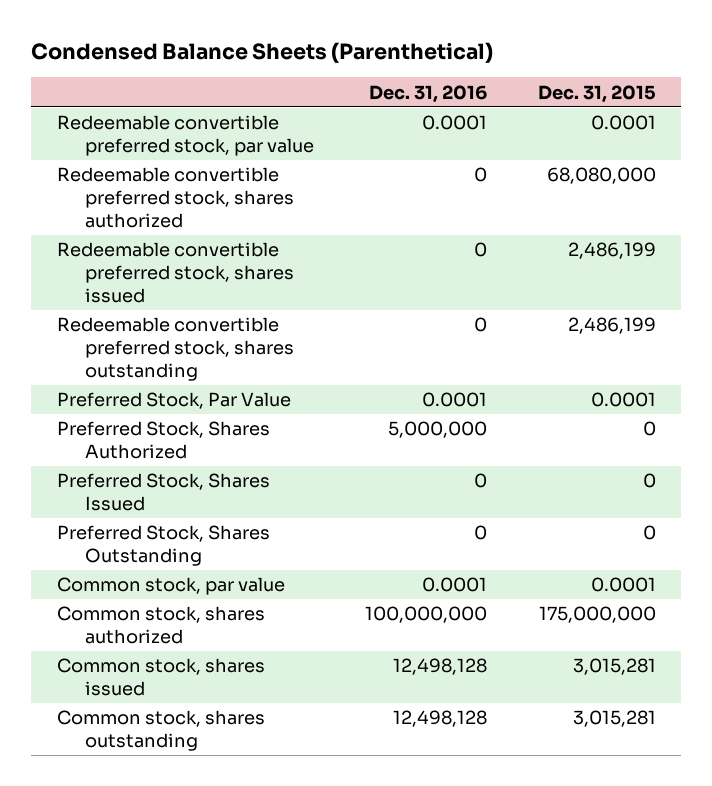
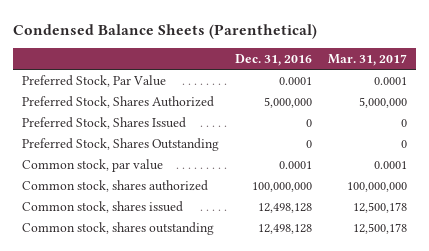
[537,84,656,103] Dec. 31, 2015 -> none
none -> [328,54,408,67] Mar. 31, 2017
[56,115,314,156] Redeemable convertible preferred stock, par value -> none
[56,167,294,228] Redeemable convertible preferred stock, shares authorized -> none
[56,242,294,303] Redeemable convertible preferred stock, shares issued -> none
[56,317,294,381] Redeemable convertible preferred stock, shares outstanding -> none

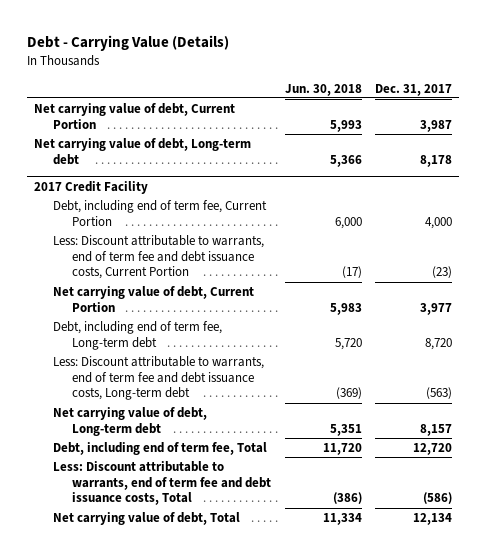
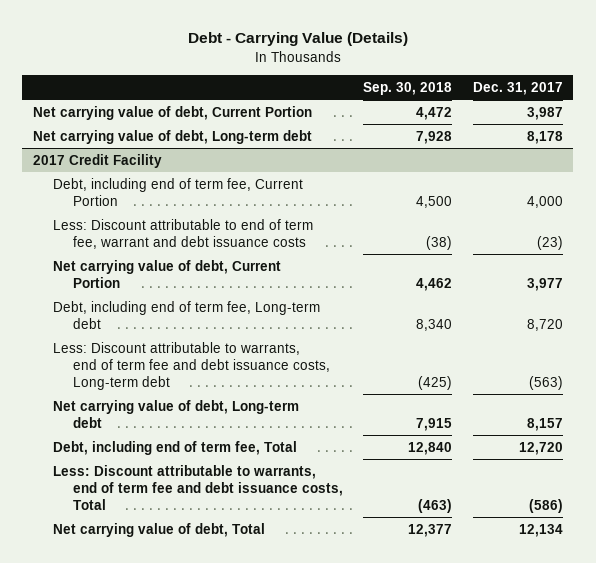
[284,83,362,96] Jun. 30, 2018 -> none
none -> [363,81,453,95] Sep. 30, 2018
[52,235,264,280] Less: Discount attributable to warrants, end of term fee and debt issuance costs, Current Portion -> [52,218,313,249] Less: Discount attributable to end of term fee, warrant and debt issuance costs

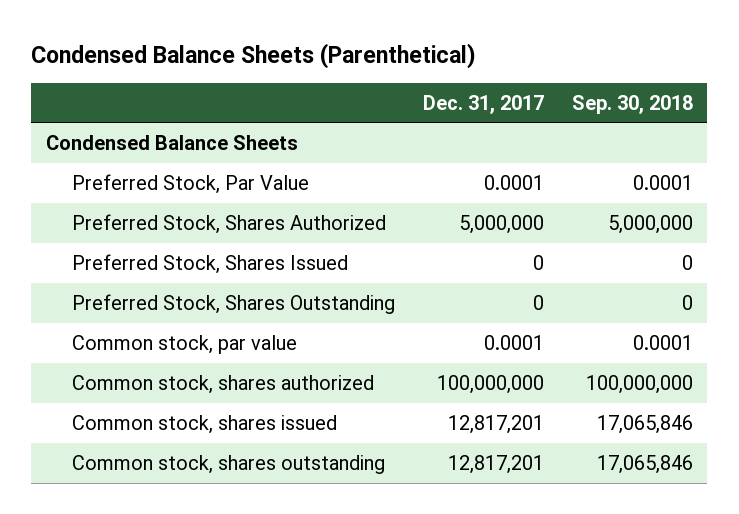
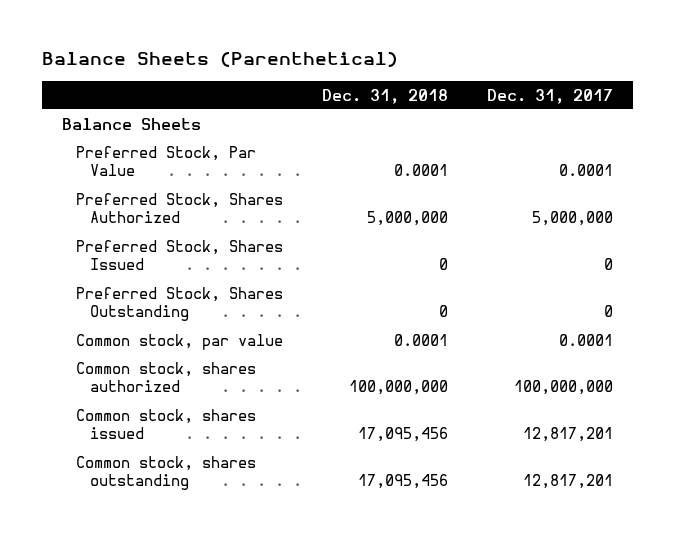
[31,42,477,69] Condensed Balance Sheets (Parenthetical) -> [41,51,398,68] Balance Sheets (Parenthetical)
[572,94,694,114] Sep. 30, 2018 -> none
none -> [321,88,448,104] Dec. 31, 2018
[45,134,298,150] Condensed Balance Sheets -> [61,117,201,130] Balance Sheets

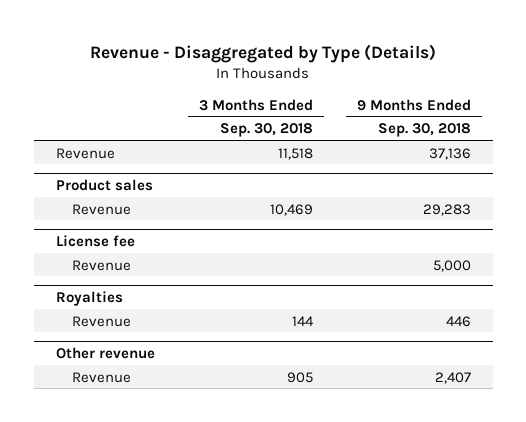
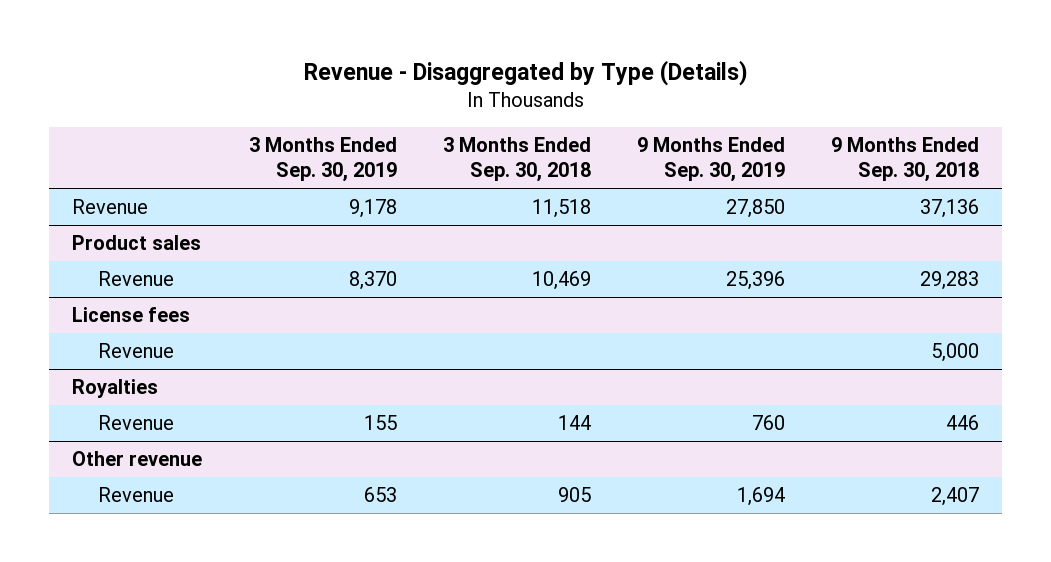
none -> [248,137,397,183] 3 Months Ended Sep. 30, 2019
none -> [636,137,785,183] 9 Months Ended Sep. 30, 2019
[55,234,135,247] License fee -> [72,307,191,323] License fees

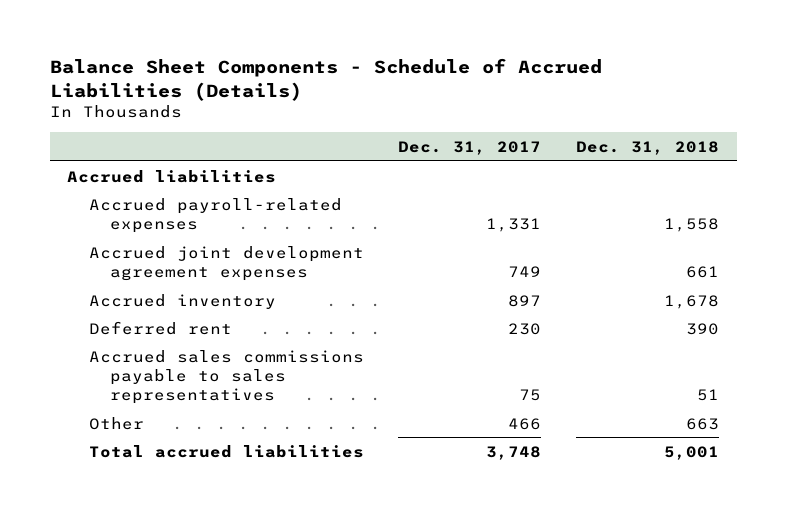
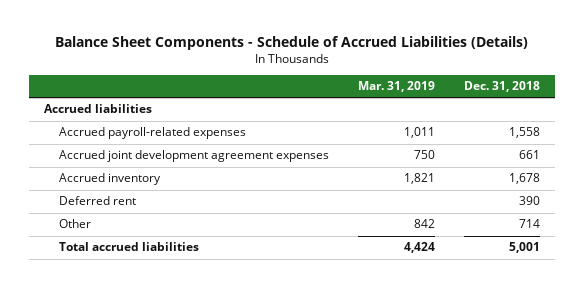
[398,140,542,155] Dec. 31, 2017 -> none
none -> [357,81,435,93] Mar. 31, 2019
[88,349,364,404] Accrued sales commissions payable to sales representatives -> none
[686,417,720,430] 663 -> [518,219,540,229] 714

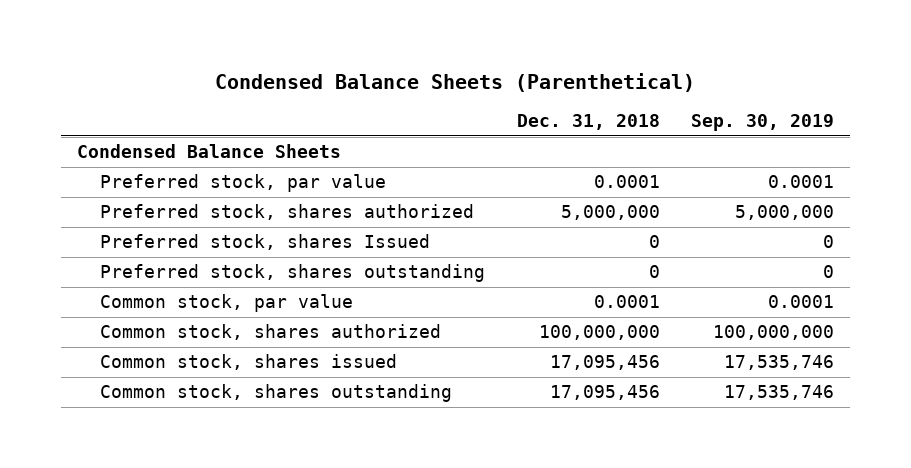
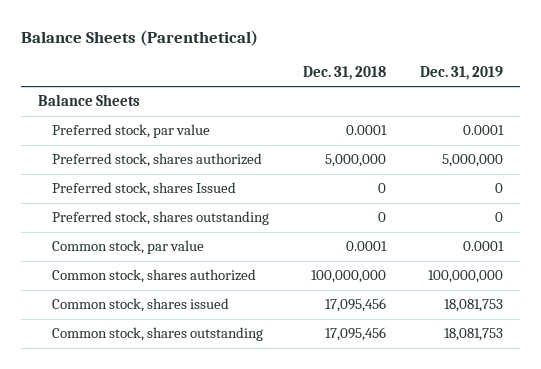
[215,72,696,92] Condensed Balance Sheets (Parenthetical) -> [20,29,258,46] Balance Sheets (Parenthetical)
[691,114,835,132] Sep. 30, 2019 -> none
none -> [420,65,504,80] Dec. 31, 2019
[76,144,341,159] Condensed Balance Sheets -> [37,94,140,107] Balance Sheets

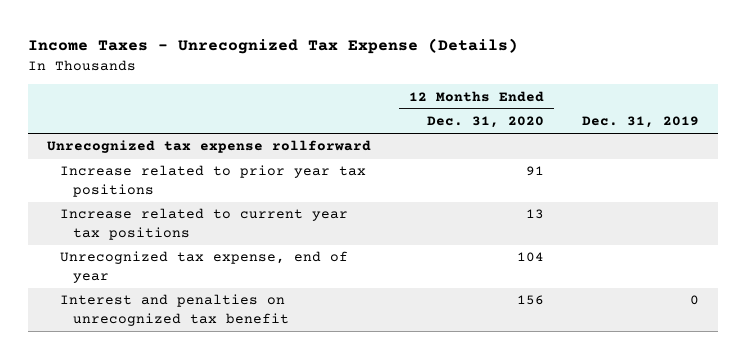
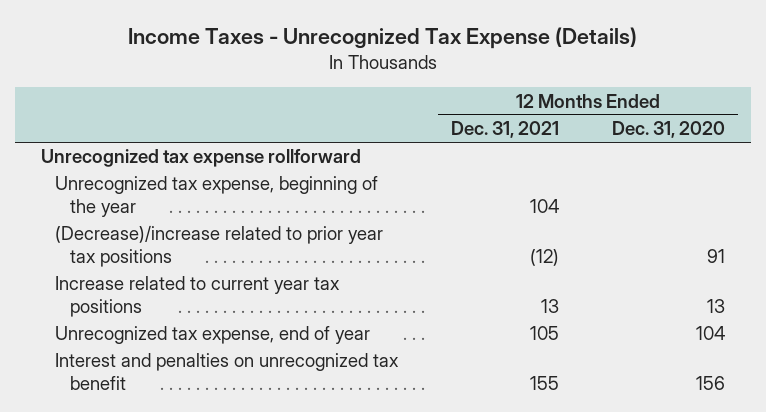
[582,116,700,129] Dec. 31, 2019 -> none
none -> [451,121,560,139] Dec. 31, 2021
none -> [55,176,379,217] Unrecognized tax expense, beginning of the year
[60,165,367,198] Increase related to prior year tax positions -> [55,225,384,267] (Decrease)/increase related to prior year tax positions

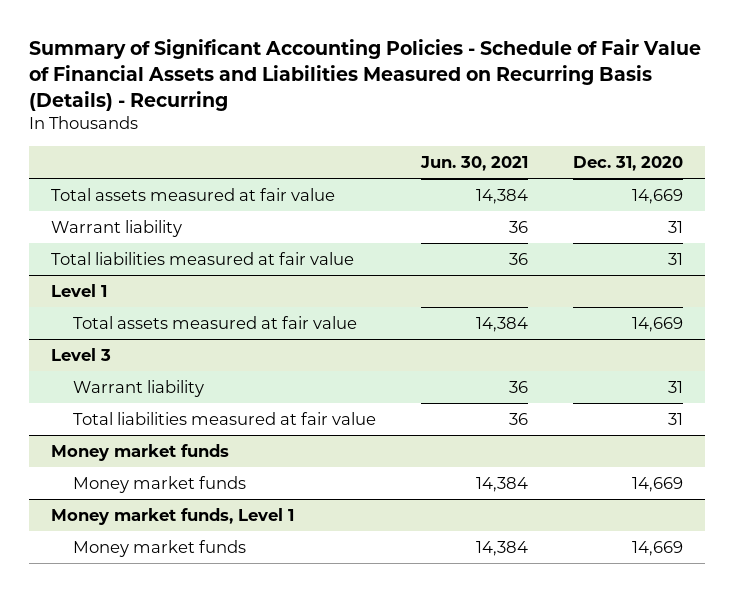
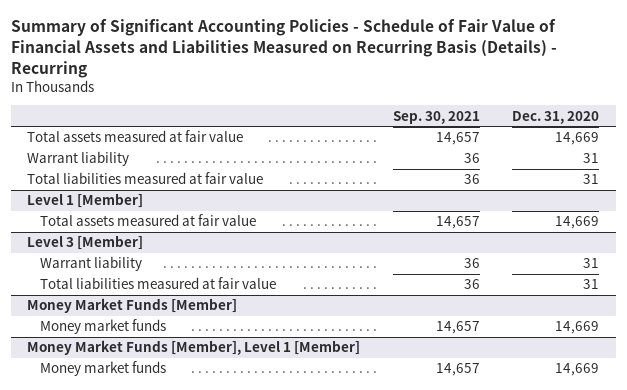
[419,156,528,172] Jun. 30, 2021 -> none
none -> [392,110,480,124] Sep. 30, 2021
[51,283,108,297] Level 1 -> [27,193,144,209] Level 1 [Member]
[51,347,112,361] Level 3 -> [27,235,144,251] Level 3 [Member]
[51,443,230,461] Money market funds -> [27,298,238,314] Money Market Funds [Member]
[51,507,295,525] Money market funds, Level 1 -> [27,340,361,356] Money Market Funds [Member], Level 1 [Member]

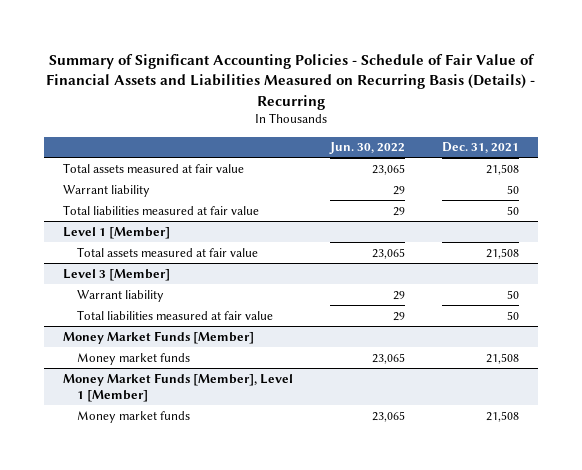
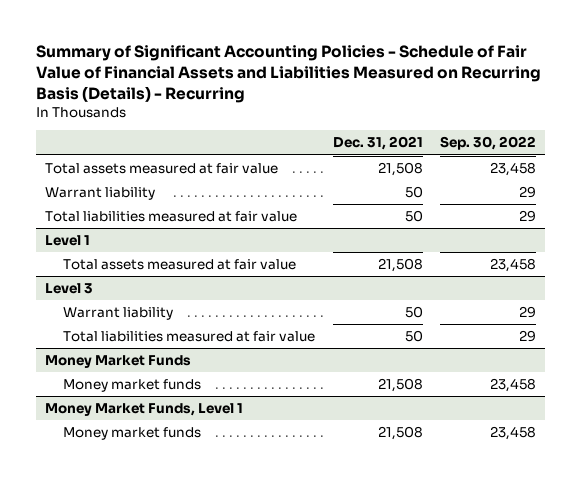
[328,142,405,155] Jun. 30, 2022 -> none
none -> [440,136,537,151] Sep. 30, 2022
[62,226,170,239] Level 1 [Member] -> [45,235,91,247] Level 1
[62,268,170,281] Level 3 [Member] -> [45,283,94,295] Level 3
[62,330,254,344] Money Market Funds [Member] -> [45,355,192,369] Money Market Funds
[62,372,293,402] Money Market Funds [Member], Level 1 [Member] -> [45,403,244,417] Money Market Funds, Level 1

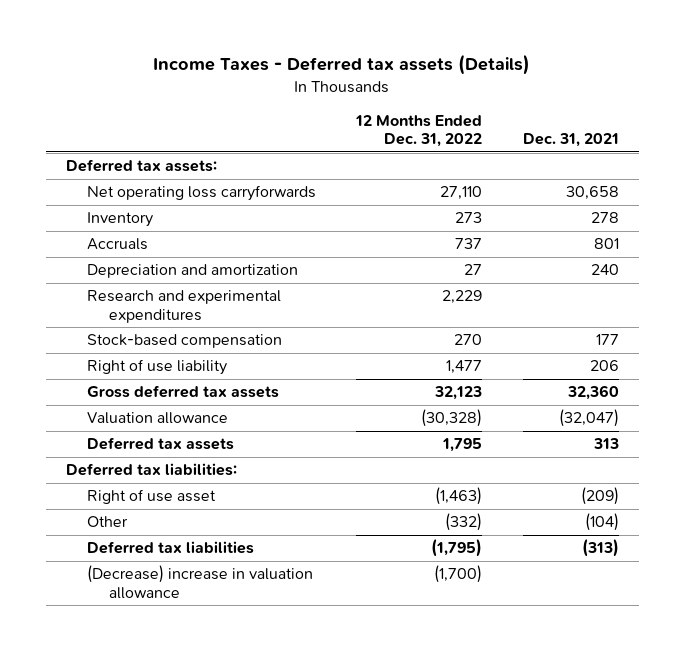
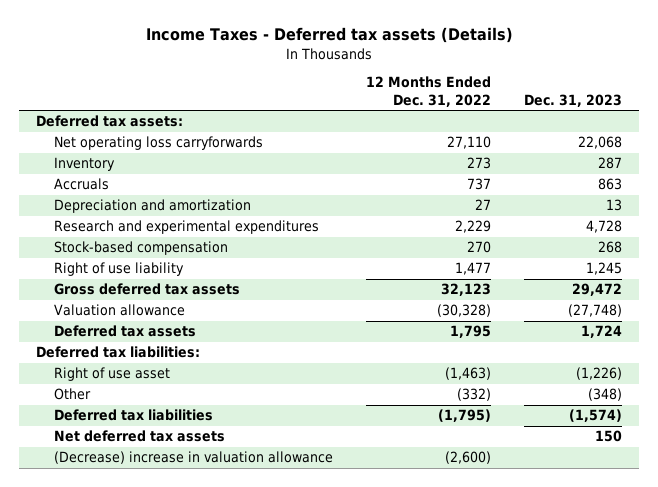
[522,133,619,148] Dec. 31, 2021 -> none
none -> [524,93,623,107] Dec. 31, 2023
none -> [53,430,225,443] Net deferred tax assets
[434,565,483,584] (1,700) -> [445,451,492,465] (2,600)

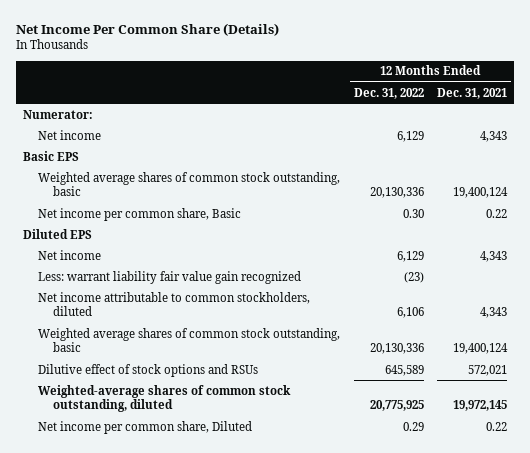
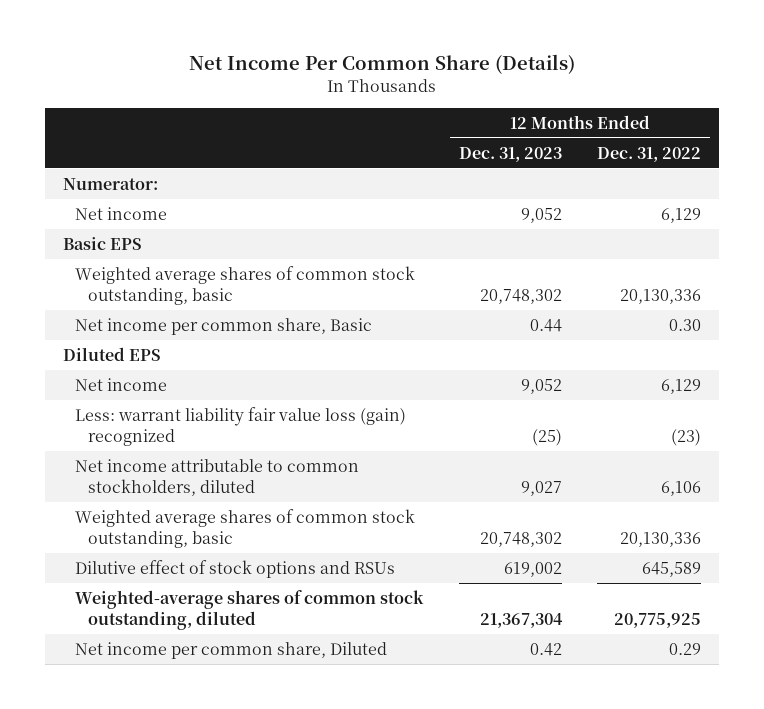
[437,87,508,99] Dec. 31, 2021 -> none
none -> [458,146,562,162] Dec. 31, 2023
[38,270,302,284] Less: warrant liability fair value gain recognized -> [75,406,407,446] Less: warrant liability fair value loss (gain) recognized

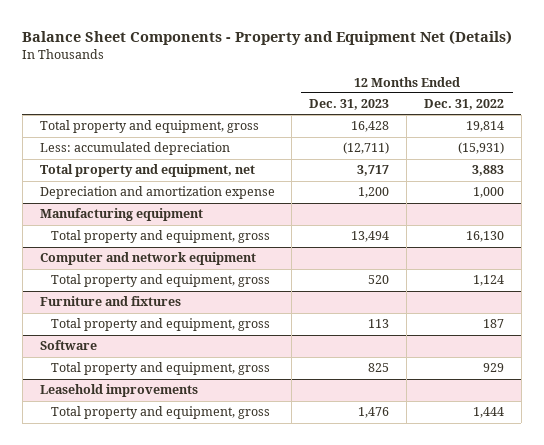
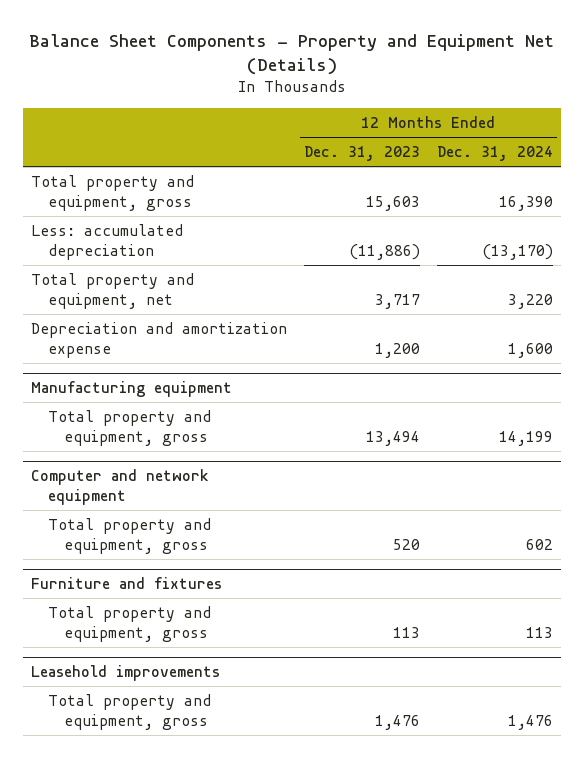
[423,99,504,111] Dec. 31, 2022 -> none
none -> [436,145,553,161] Dec. 31, 2024
[351,121,390,133] 16,428 -> [366,196,421,212] 15,603
[343,142,390,155] (12,711) -> [349,244,421,261] (11,886)
[39,340,97,351] Software -> none
[51,362,271,376] Total property and equipment, gross -> none

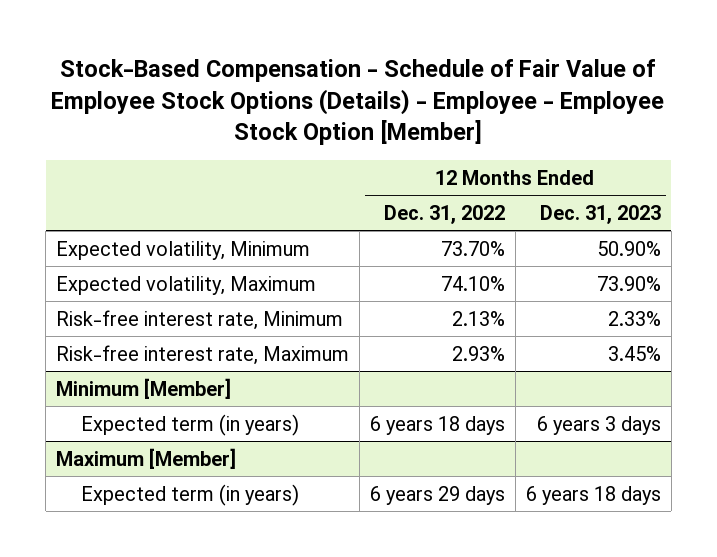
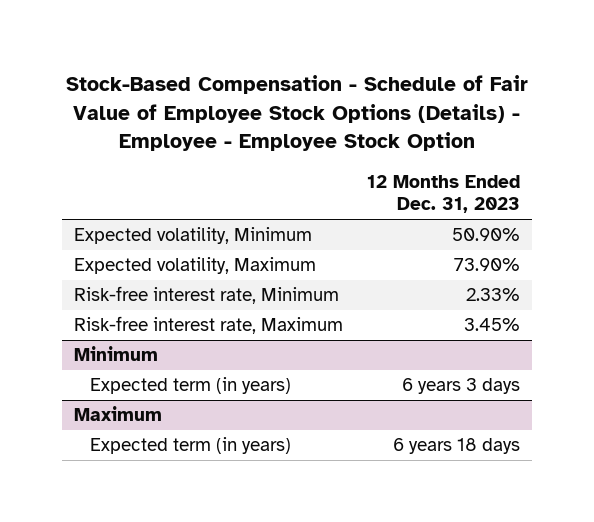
[51,59,665,145] Stock-Based Compensation - Schedule of Fair Value of Employee Stock Options (Details) - Employee - Employee Stock Option [Member] -> [66,75,529,152] Stock-Based Compensation - Schedule of Fair Value of Employee Stock Options (Details) - Employee - Employee Stock Option
[383,205,505,225] Dec. 31, 2022 -> none
[56,377,232,399] Minimum [Member] -> [74,346,159,362] Minimum
[56,447,237,469] Maximum [Member] -> [74,406,163,422] Maximum

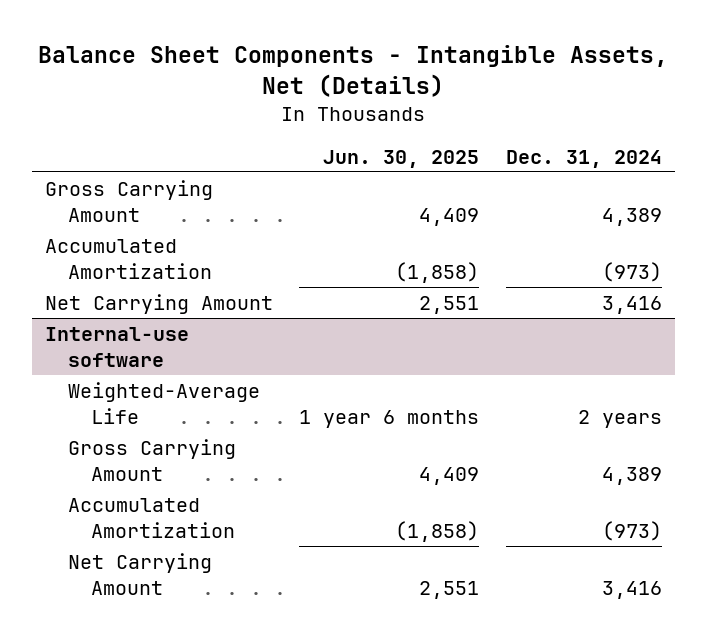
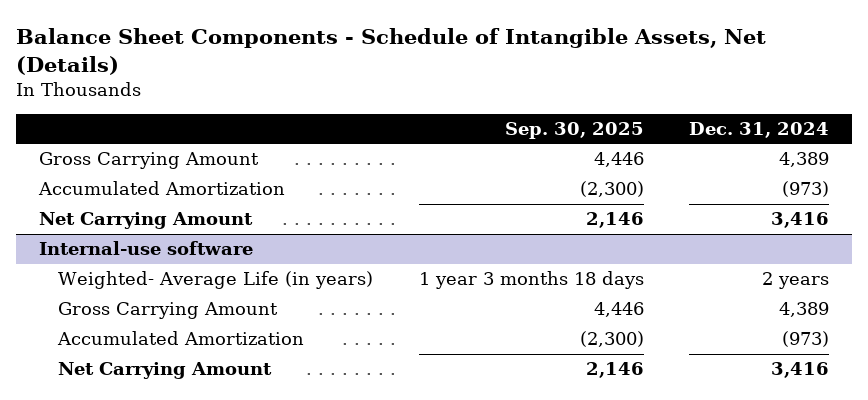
[38,45,669,98] Balance Sheet Components - Intangible Assets, Net (Details) -> [16,28,767,75] Balance Sheet Components - Schedule of Intangible Assets, Net (Details)
[323,149,480,168] Jun. 30, 2025 -> none
none -> [504,122,644,140] Sep. 30, 2025
[67,381,260,424] Weighted-Average Life -> [58,271,374,290] Weighted- Average Life (in years)

